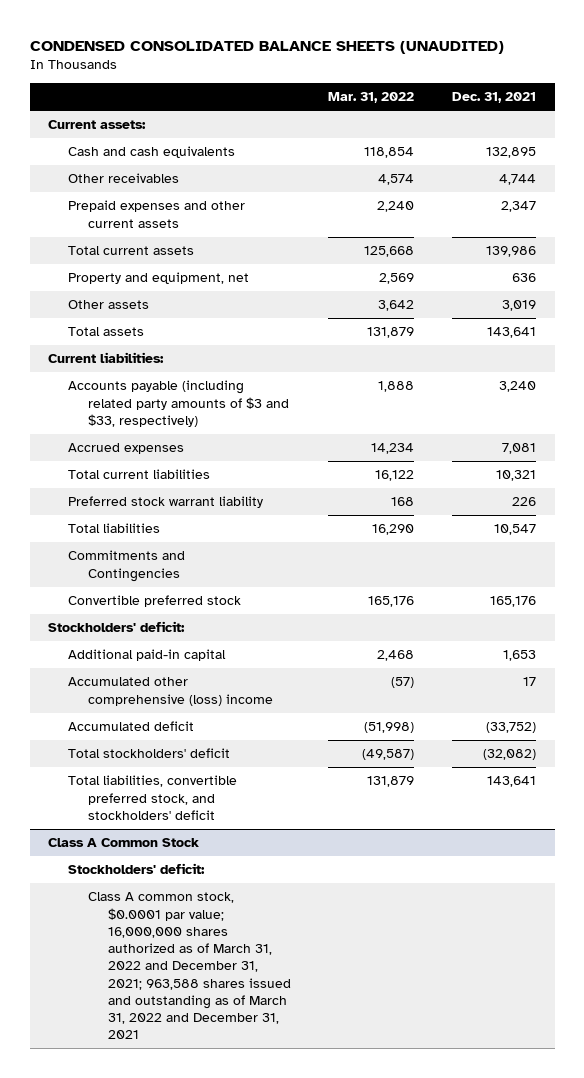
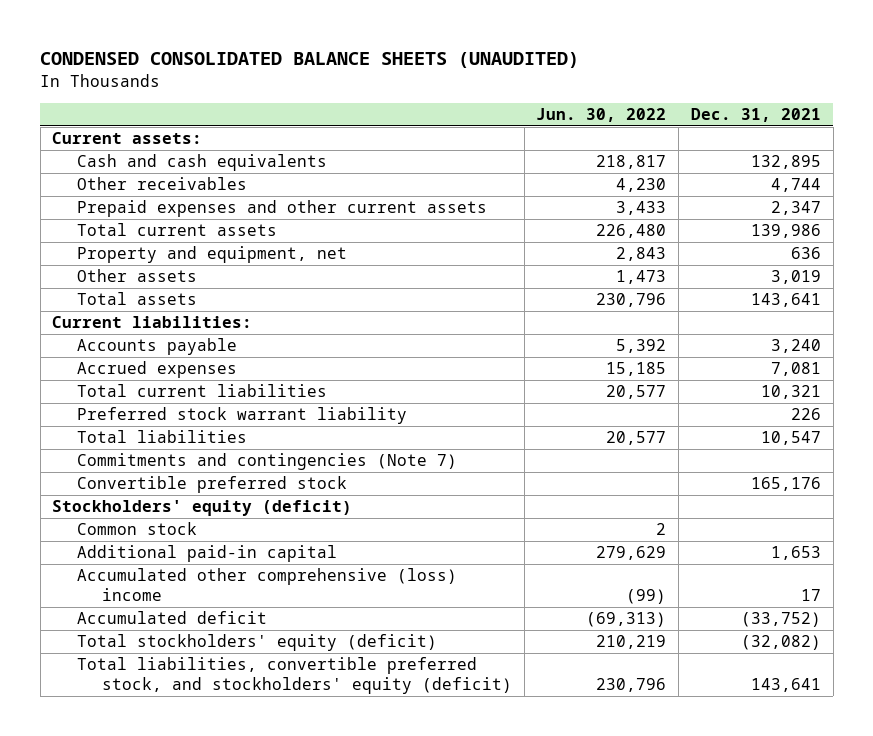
[328,92,415,104] Mar. 31, 2022 -> none
none -> [536,107,667,122] Jun. 30, 2022
[68,380,290,427] Accounts payable (including related party amounts of $3 and $33, respectively) -> [77,338,238,356] Accounts payable
[68,550,186,582] Commitments and Contingencies -> [77,453,458,471] Commitments and contingencies (Note 7)
[48,621,186,633] Stockholders' deficit: -> [52,500,353,517] Stockholders' equity (deficit)
none -> [77,522,198,536] Common stock
[48,838,200,848] Class A Common Stock -> none
[68,863,206,875] Stockholders' deficit: -> none
[88,892,291,1040] Class A common stock, $0.0001 par value; 16,000,000 shares authorized as of March 31, 2022 and December 31, 2021; 963,588 shares issued and outstanding as of March 31, 2022 and December 31, 2021 -> none
[68,748,231,759] Total stockholders' deficit -> [77,634,438,652] Total stockholders' equity (deficit)
[68,775,238,820] Total liabilities, convertible preferred stock, and stockholders' deficit -> [77,657,513,694] Total liabilities, convertible preferred stock, and stockholders' equity (deficit)

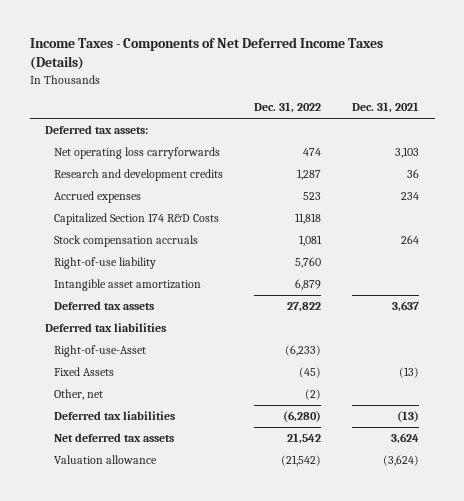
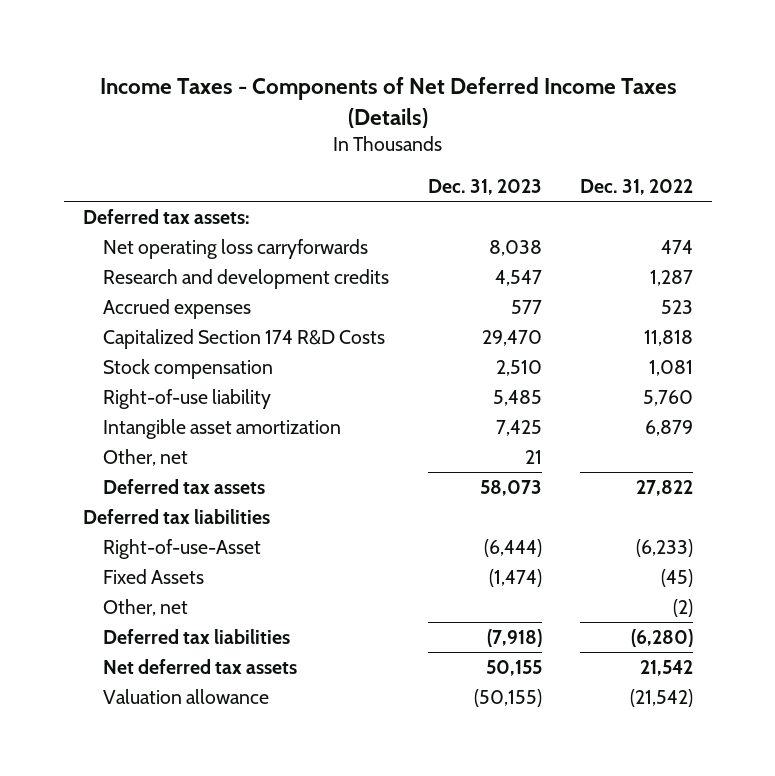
[352,102,420,114] Dec. 31, 2021 -> none
none -> [427,178,542,195] Dec. 31, 2023
[54,235,199,248] Stock compensation accruals -> [103,359,274,380] Stock compensation
none -> [103,449,189,467] Other, net

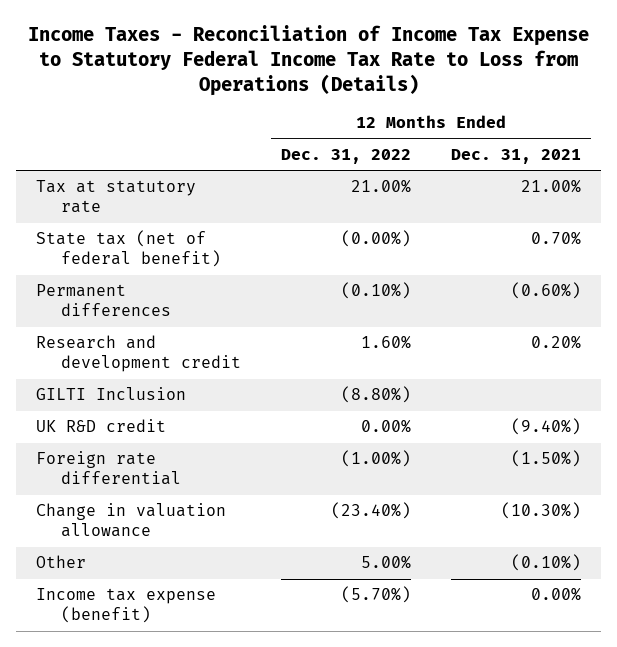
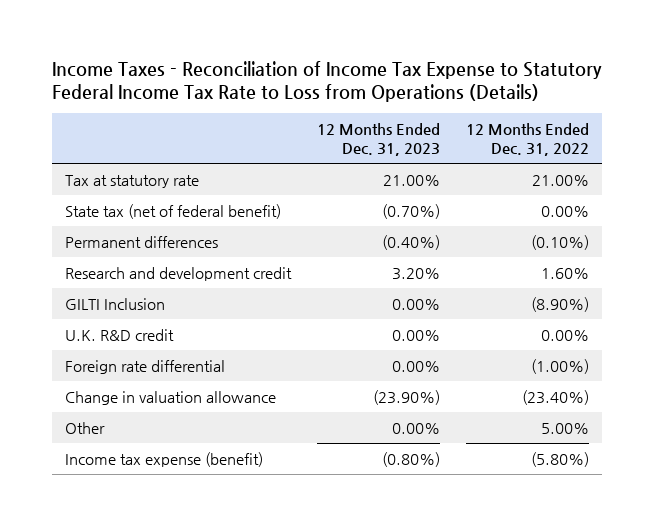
[450,149,581,165] Dec. 31, 2021 -> none
none -> [316,122,440,157] 12 Months Ended Dec. 31, 2023
[340,230,411,248] (0.00%) -> [541,205,590,217] 0.00%
[340,386,411,404] (8.80%) -> [531,296,590,312] (8.90%)
[36,419,167,433] UK R&D credit -> [64,328,174,341] U.K. R&D credit
[340,586,411,604] (5.70%) -> [531,451,590,467] (5.80%)

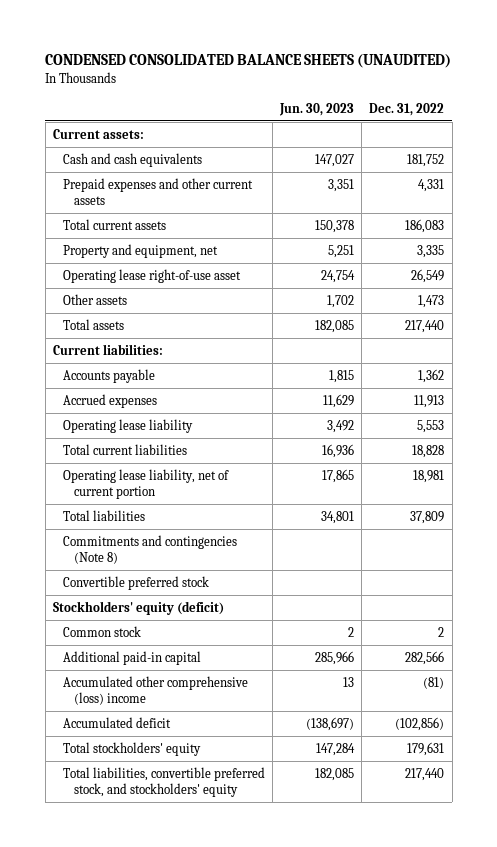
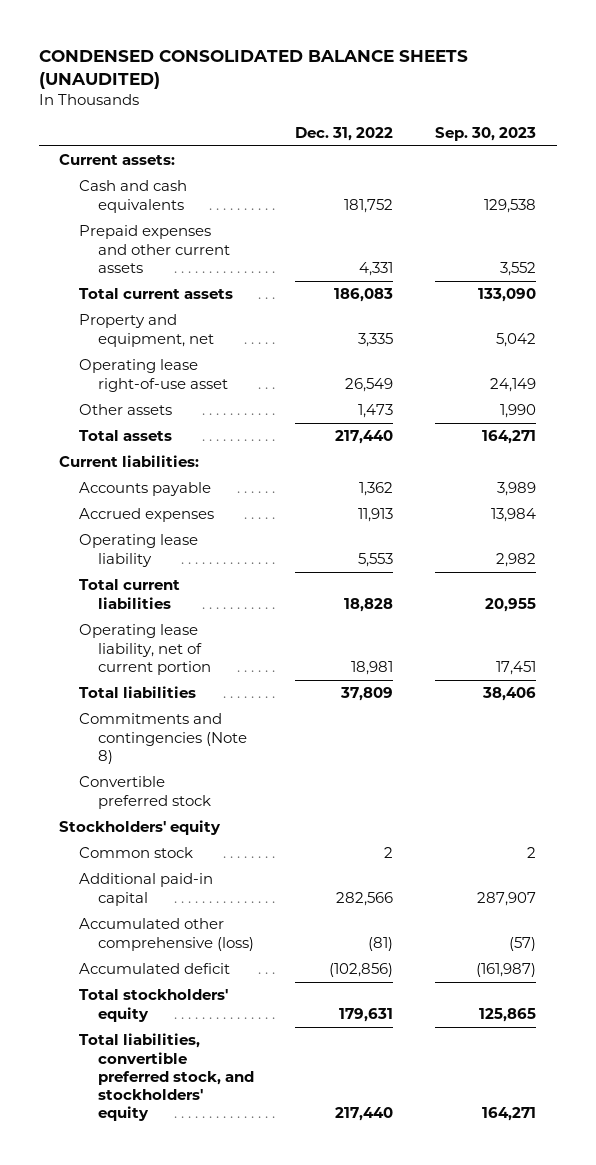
[279,102,355,116] Jun. 30, 2023 -> none
none -> [435,127,537,142] Sep. 30, 2023
[52,600,224,615] Stockholders' equity (deficit) -> [59,820,222,836] Stockholders' equity
[63,675,249,706] Accumulated other comprehensive (loss) income -> [78,918,254,951] Accumulated other comprehensive (loss)

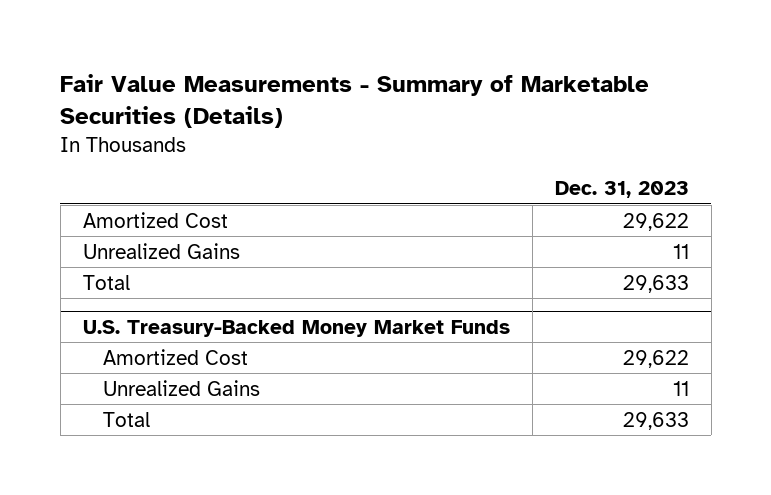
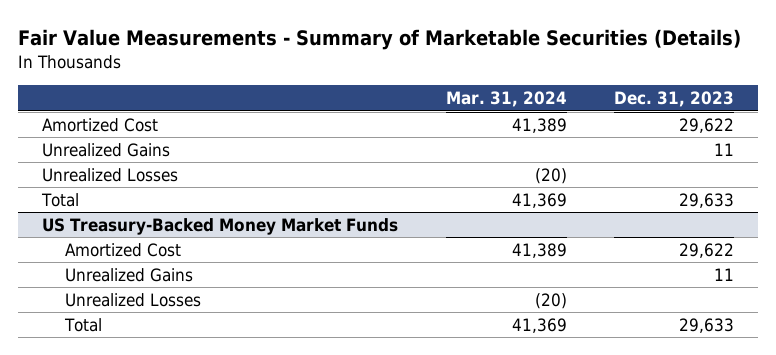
none -> [445,91,567,108] Mar. 31, 2024
none -> [42,167,179,182] Unrealized Losses
[82,319,510,337] U.S. Treasury-Backed Money Market Funds -> [42,217,399,235] US Treasury-Backed Money Market Funds
none -> [65,292,202,307] Unrealized Losses

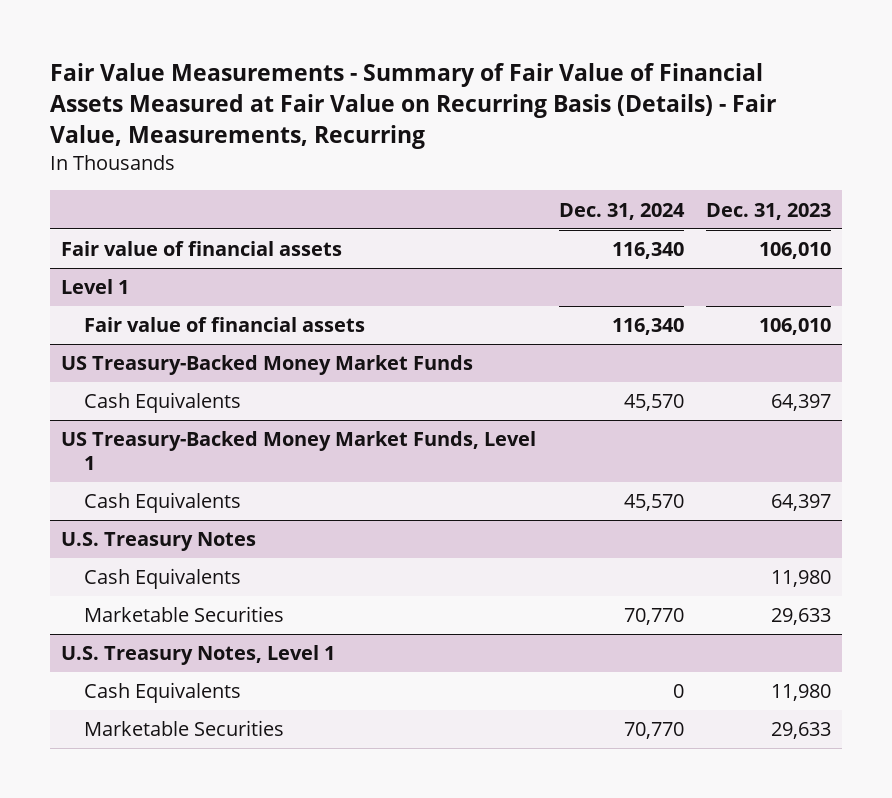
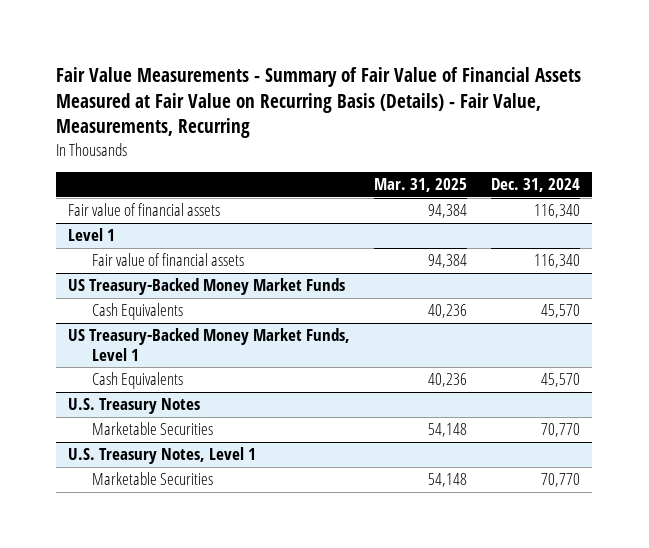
[705,202,831,220] Dec. 31, 2023 -> none
none -> [374,178,468,193] Mar. 31, 2025
[84,568,242,590] Cash Equivalents -> none
[84,682,242,704] Cash Equivalents -> none

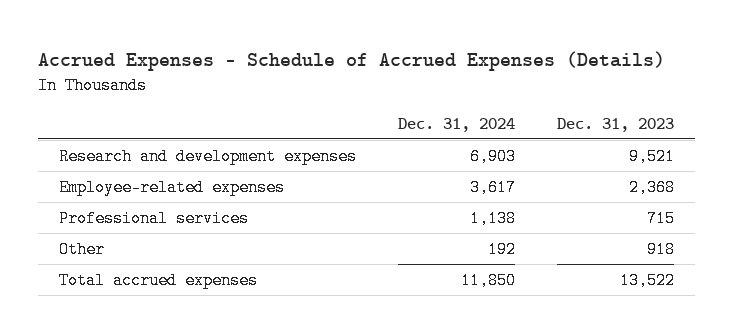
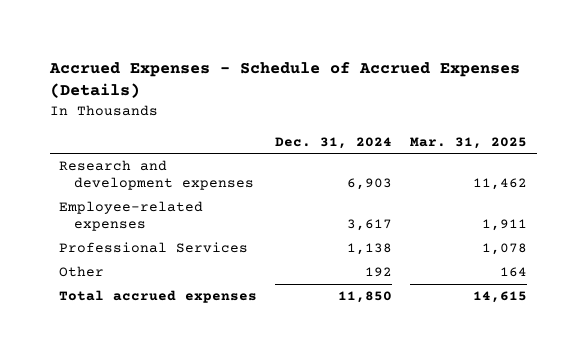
[557,117,675,132] Dec. 31, 2023 -> none
none -> [410,136,528,149] Mar. 31, 2025
[58,209,249,227] Professional services -> [58,242,248,254] Professional Services

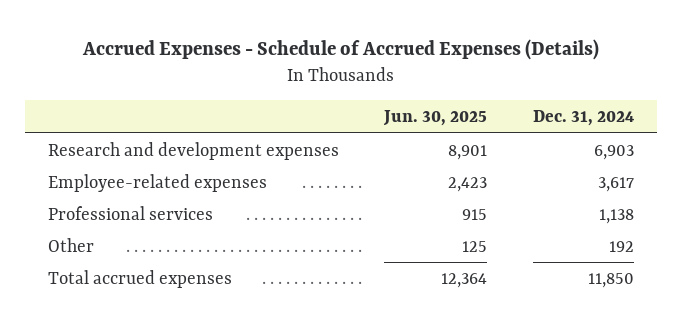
[410,136,528,149] Mar. 31, 2025 -> none
none -> [383,110,488,127] Jun. 30, 2025
[58,242,248,254] Professional Services -> [47,205,213,220] Professional services

